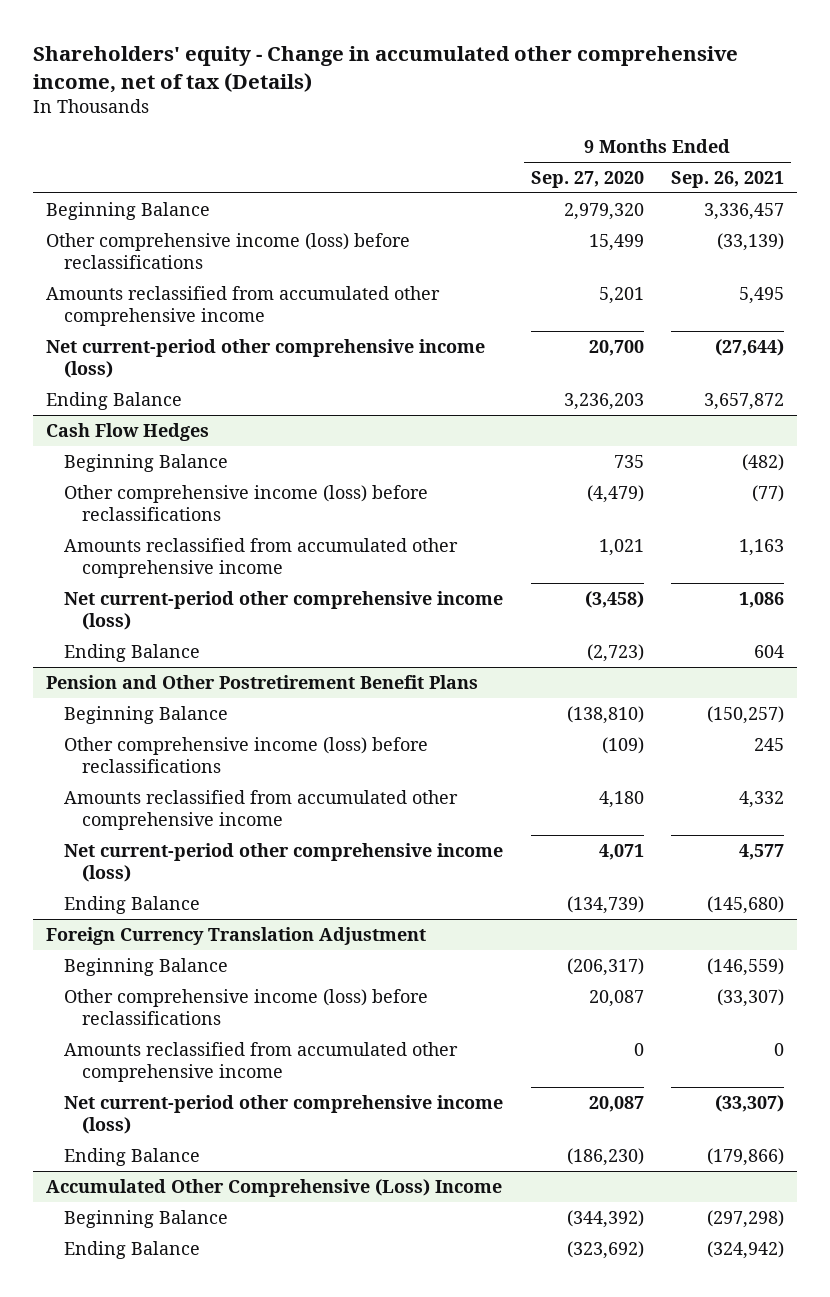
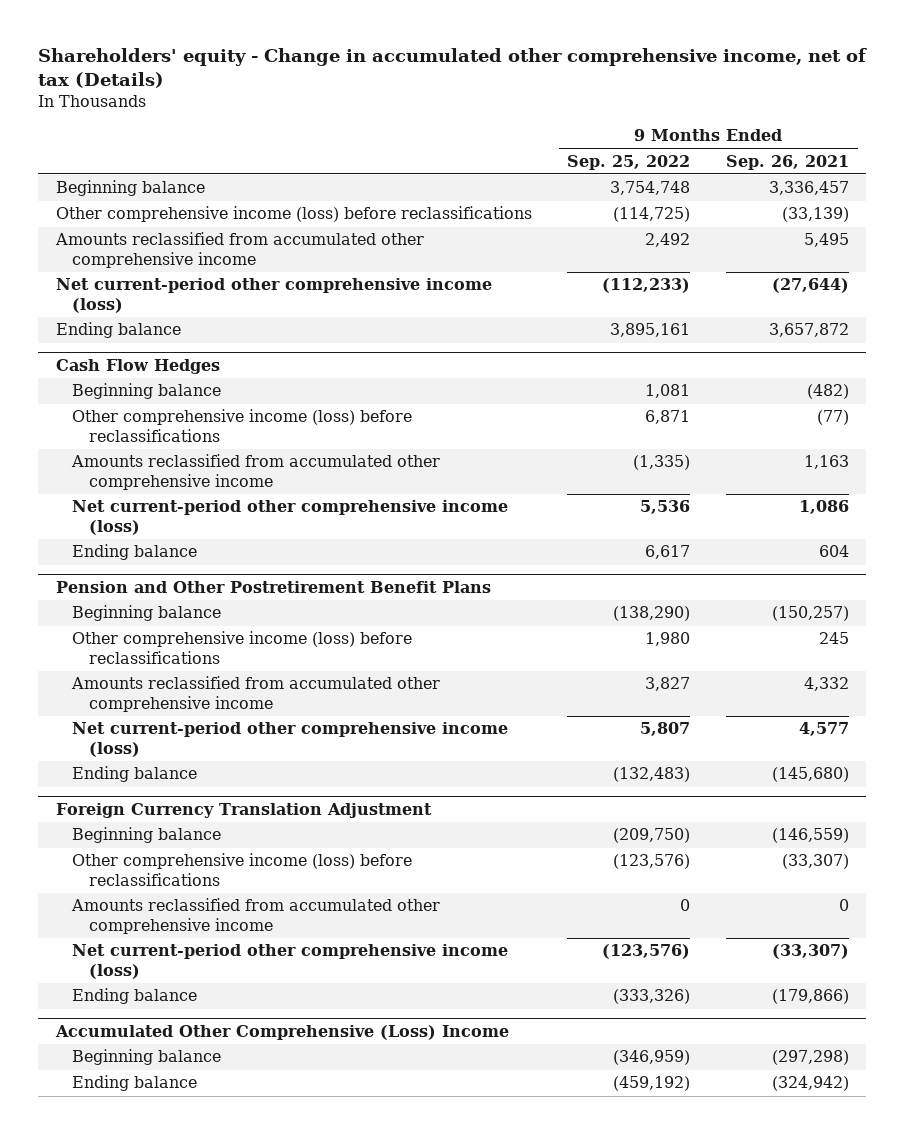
[530,170,644,188] Sep. 27, 2020 -> none
none -> [567,154,691,170] Sep. 25, 2022
[46,201,211,220] Beginning Balance -> [56,180,206,197] Beginning balance
[46,391,183,410] Ending Balance -> [56,322,182,339] Ending balance
[64,453,229,472] Beginning Balance -> [72,383,222,400] Beginning balance
[64,643,201,662] Ending Balance -> [72,544,198,561] Ending balance
[64,705,229,724] Beginning Balance -> [72,605,222,622] Beginning balance
[64,895,201,914] Ending Balance -> [72,766,198,783] Ending balance
[64,957,229,976] Beginning Balance -> [72,827,222,844] Beginning balance
[64,1147,201,1166] Ending Balance -> [72,988,198,1005] Ending balance
[64,1209,229,1228] Beginning Balance -> [72,1049,222,1066] Beginning balance
[64,1240,201,1259] Ending Balance -> [72,1075,198,1092] Ending balance

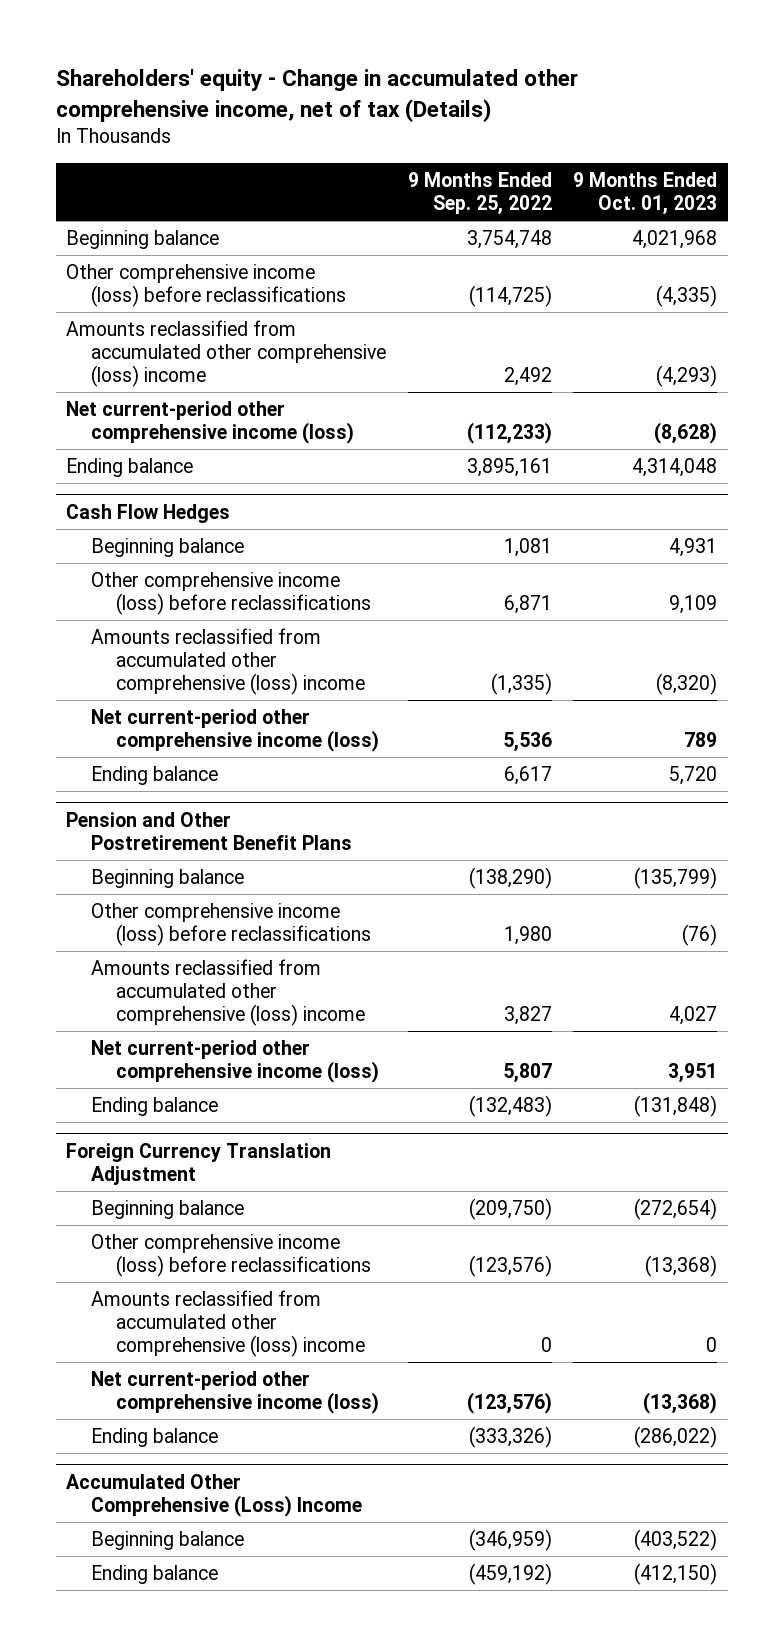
[725,154,849,170] Sep. 26, 2021 -> none
none -> [573,171,718,215] 9 Months Ended Oct. 01, 2023
[55,232,425,269] Amounts reclassified from accumulated other comprehensive income -> [66,320,387,388] Amounts reclassified from accumulated other comprehensive (loss) income
[71,454,441,491] Amounts reclassified from accumulated other comprehensive income -> [91,628,366,696] Amounts reclassified from accumulated other comprehensive (loss) income
[71,676,441,713] Amounts reclassified from accumulated other comprehensive income -> [91,959,366,1027] Amounts reclassified from accumulated other comprehensive (loss) income
[71,898,441,935] Amounts reclassified from accumulated other comprehensive income -> [91,1290,366,1358] Amounts reclassified from accumulated other comprehensive (loss) income

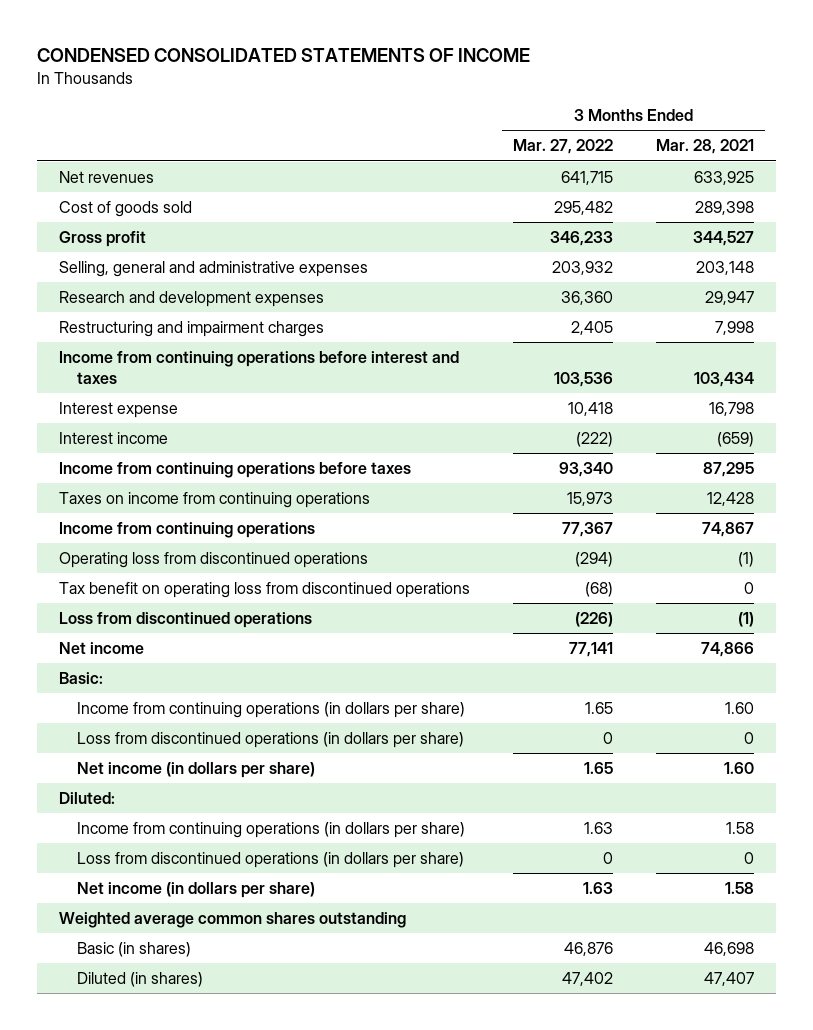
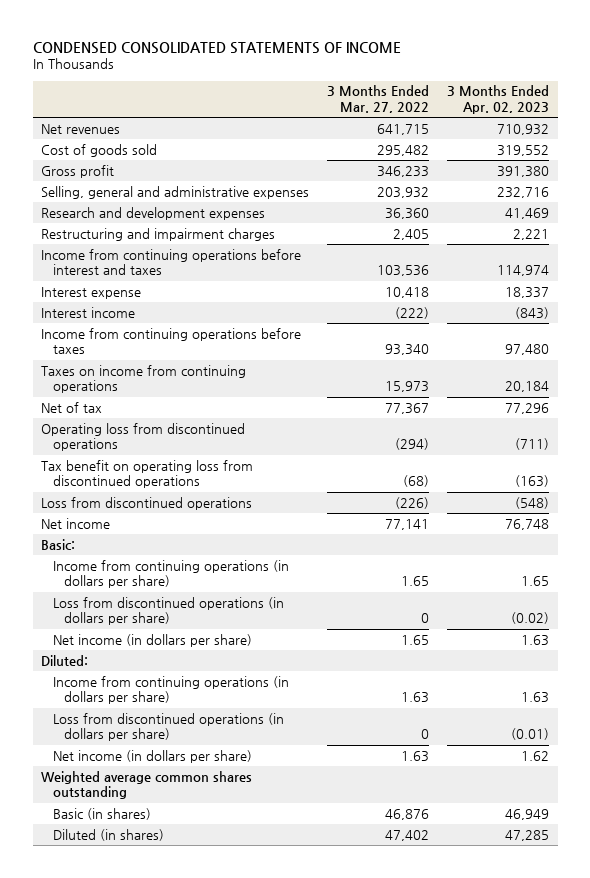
[656,139,755,155] Mar. 28, 2021 -> none
none -> [446,85,549,114] 3 Months Ended Apr. 02, 2023
[58,522,315,539] Income from continuing operations -> [41,401,103,413] Net of tax

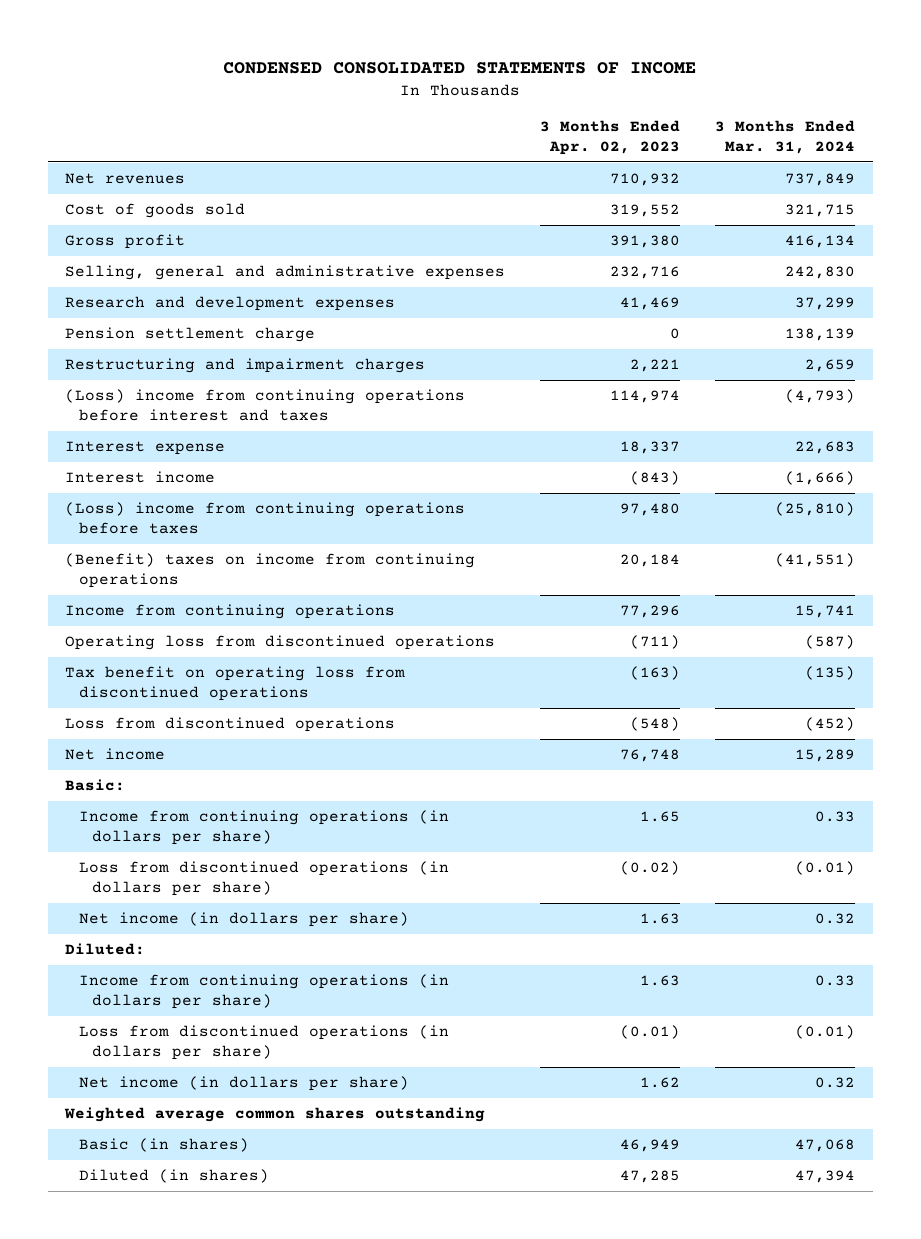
[327,85,430,113] 3 Months Ended Mar. 27, 2022 -> none
none -> [715,120,856,154] 3 Months Ended Mar. 31, 2024
none -> [65,327,316,343] Pension settlement charge
[41,248,302,276] Income from continuing operations before interest and taxes -> [65,389,466,421] (Loss) income from continuing operations before interest and taxes
[41,327,302,355] Income from continuing operations before taxes -> [65,502,466,534] (Loss) income from continuing operations before taxes
[41,364,247,394] Taxes on income from continuing operations -> [65,553,476,588] (Benefit) taxes on income from continuing operations
[41,401,103,413] Net of tax -> [65,604,396,620] Income from continuing operations

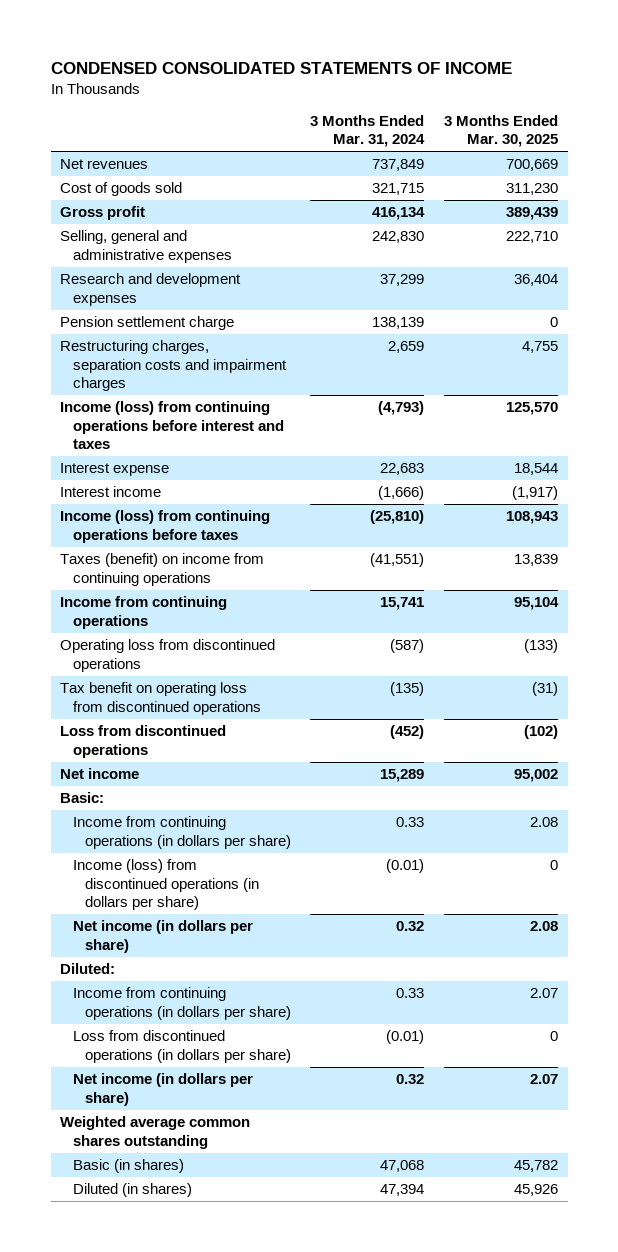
[540,120,681,155] 3 Months Ended Apr. 02, 2023 -> none
none -> [443,114,558,148] 3 Months Ended Mar. 30, 2025
[65,358,426,374] Restructuring and impairment charges -> [60,340,287,392] Restructuring charges, separation costs and impairment charges
[65,389,466,421] (Loss) income from continuing operations before interest and taxes -> [60,401,284,450] Income (loss) from continuing operations before interest and taxes
[65,502,466,534] (Loss) income from continuing operations before taxes -> [60,510,271,543] Income (loss) from continuing operations before taxes
[65,553,476,588] (Benefit) taxes on income from continuing operations -> [60,553,265,586] Taxes (benefit) on income from continuing operations
[78,861,449,896] Loss from discontinued operations (in dollars per share) -> [72,859,259,911] Income (loss) from discontinued operations (in dollars per share)

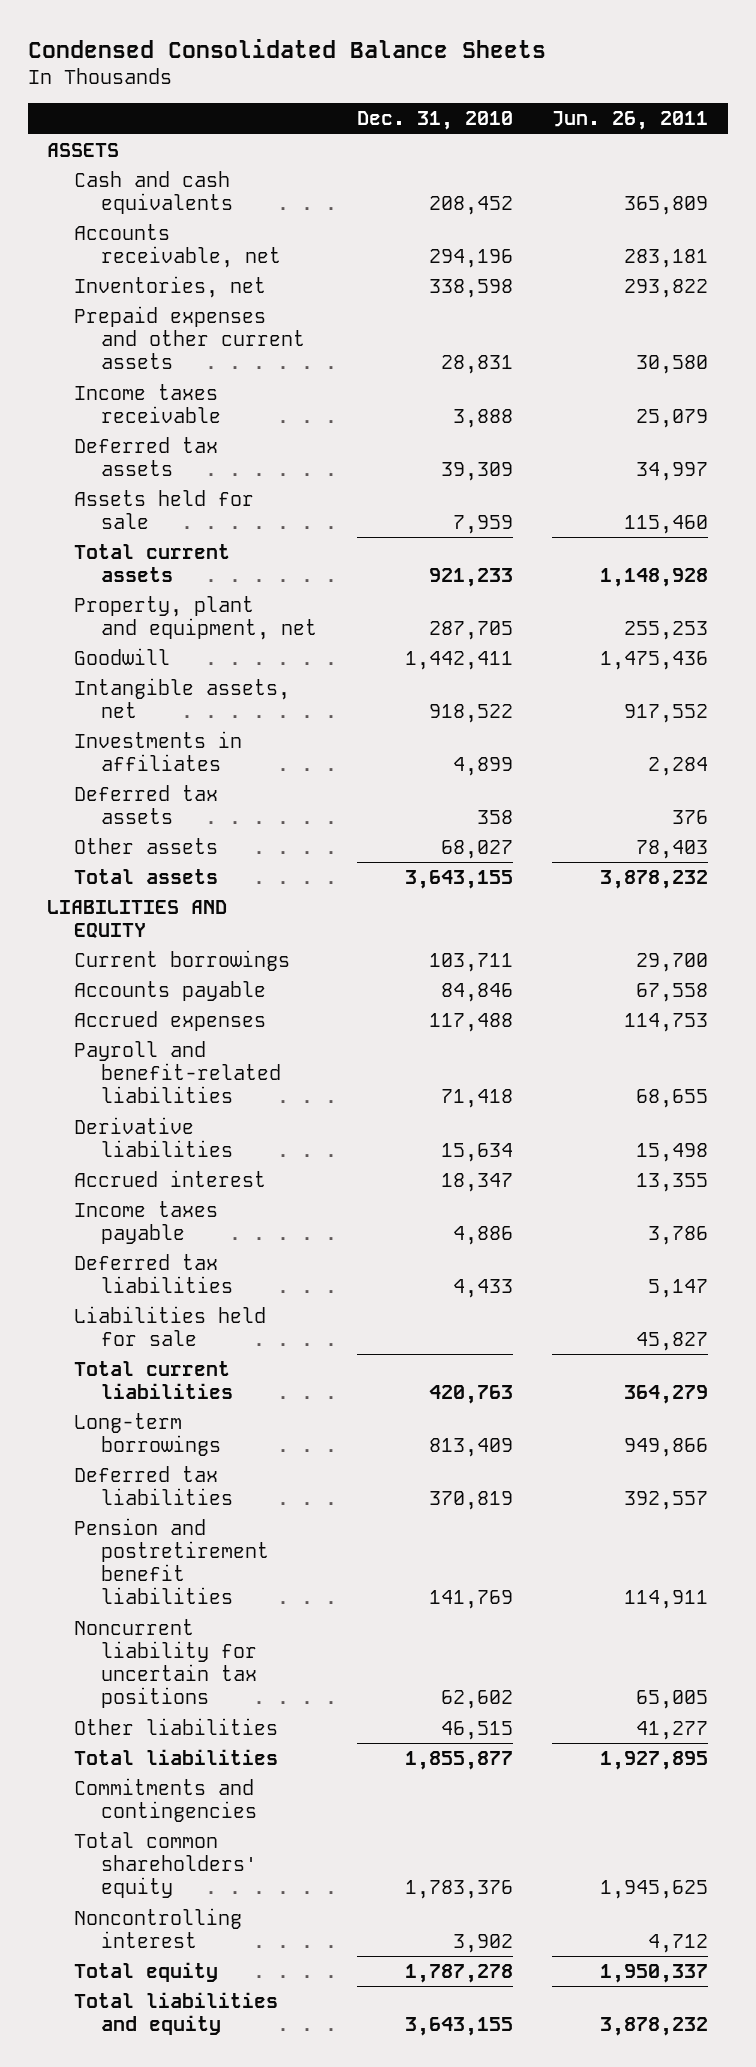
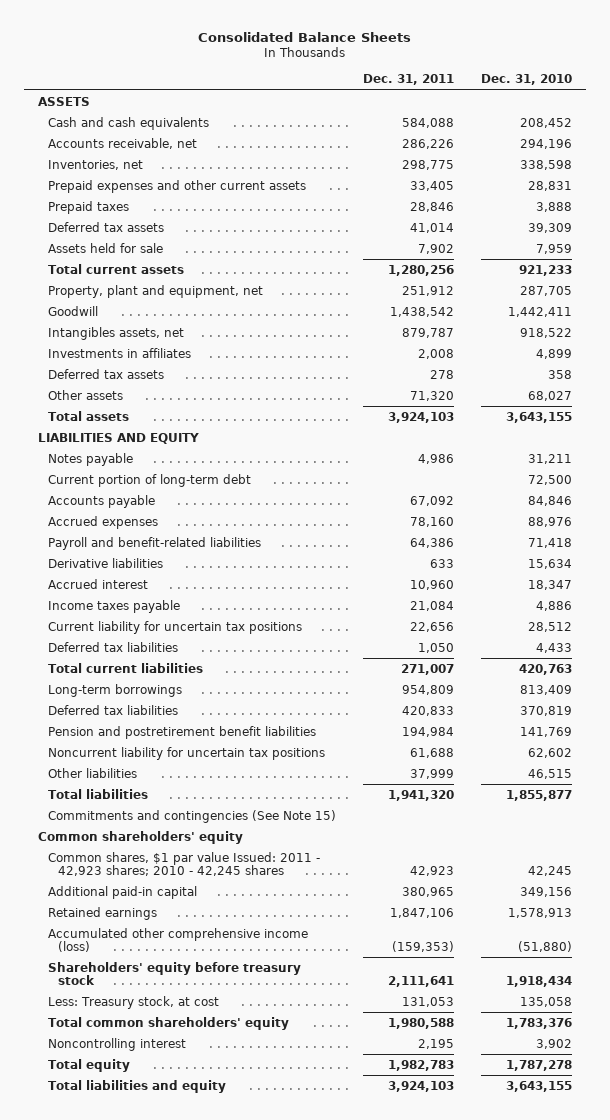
[27,38,546,58] Condensed Consolidated Balance Sheets -> [197,31,411,42] Consolidated Balance Sheets
[552,111,709,131] Jun. 26, 2011 -> none
none -> [362,74,454,86] Dec. 31, 2011
[74,384,222,424] Income taxes receivable -> [47,200,129,214] Prepaid taxes
[74,678,291,719] Intangible assets, net -> [47,326,184,340] Intangibles assets, net
[74,950,291,972] Current borrowings -> none
none -> [47,452,133,466] Notes payable
none -> [47,473,251,487] Current portion of long-term debt
[428,1013,513,1033] 117,488 -> [527,516,572,527] 88,976
none -> [47,620,302,634] Current liability for uncertain tax positions
[74,1306,267,1347] Liabilities held for sale -> none
[74,1778,258,1823] Commitments and contingencies -> [47,809,336,823] Commitments and contingencies (See Note 15)
none -> [37,830,243,844] Common shareholders' equity
none -> [47,851,320,876] Common shares, $1 par value Issued: 2011 - 42,923 shares; 2010 - 42,245 shares
none -> [47,885,197,899] Additional paid-in capital
none -> [47,906,157,920] Retained earnings
none -> [47,927,308,952] Accumulated other comprehensive income (loss)
none -> [47,961,301,985] Shareholders' equity before treasury stock
none -> [47,995,219,1009] Less: Treasury stock, at cost

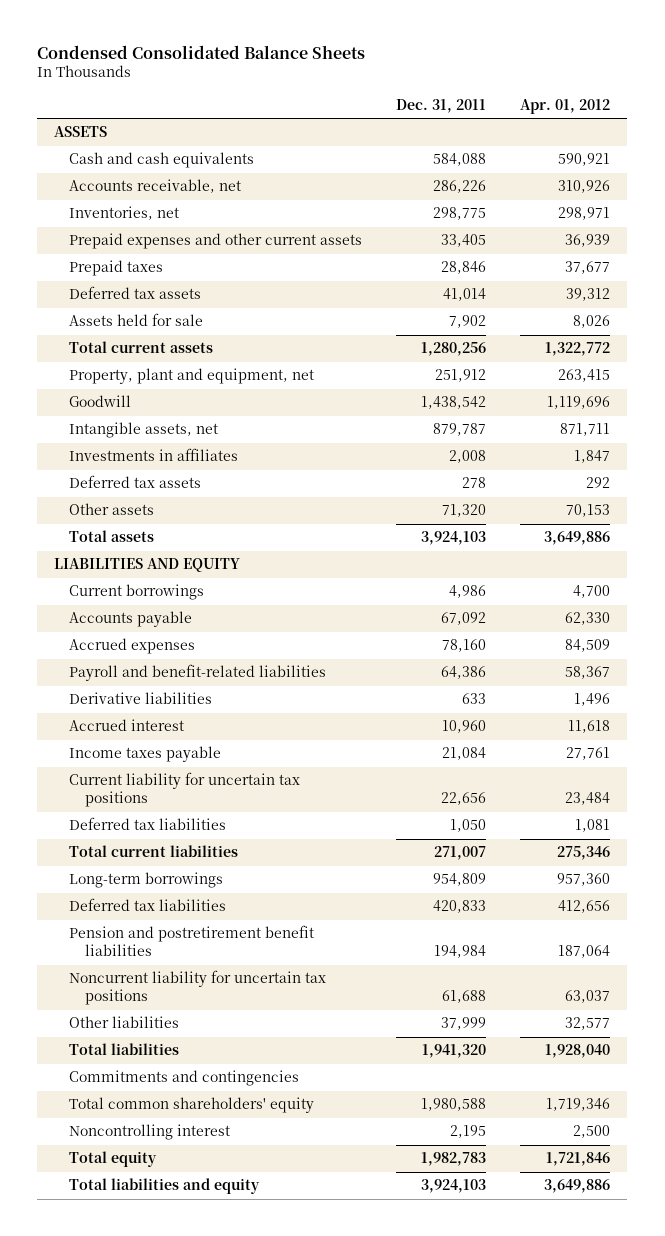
[197,31,411,42] Consolidated Balance Sheets -> [37,44,366,59] Condensed Consolidated Balance Sheets
[480,74,572,86] Dec. 31, 2010 -> none
none -> [520,98,611,114] Apr. 01, 2012
[47,326,184,340] Intangibles assets, net -> [69,422,219,439] Intangible assets, net
[47,473,251,487] Current portion of long-term debt -> none
[47,452,133,466] Notes payable -> [69,584,205,601] Current borrowings
[37,830,243,844] Common shareholders' equity -> none
[47,851,320,876] Common shares, $1 par value Issued: 2011 - 42,923 shares; 2010 - 42,245 shares -> none
[47,885,197,899] Additional paid-in capital -> none
[47,906,157,920] Retained earnings -> none
[47,927,308,952] Accumulated other comprehensive income (loss) -> none
[47,961,301,985] Shareholders' equity before treasury stock -> none
[47,995,219,1009] Less: Treasury stock, at cost -> none
[47,809,336,823] Commitments and contingencies (See Note 15) -> [69,1070,300,1087] Commitments and contingencies

